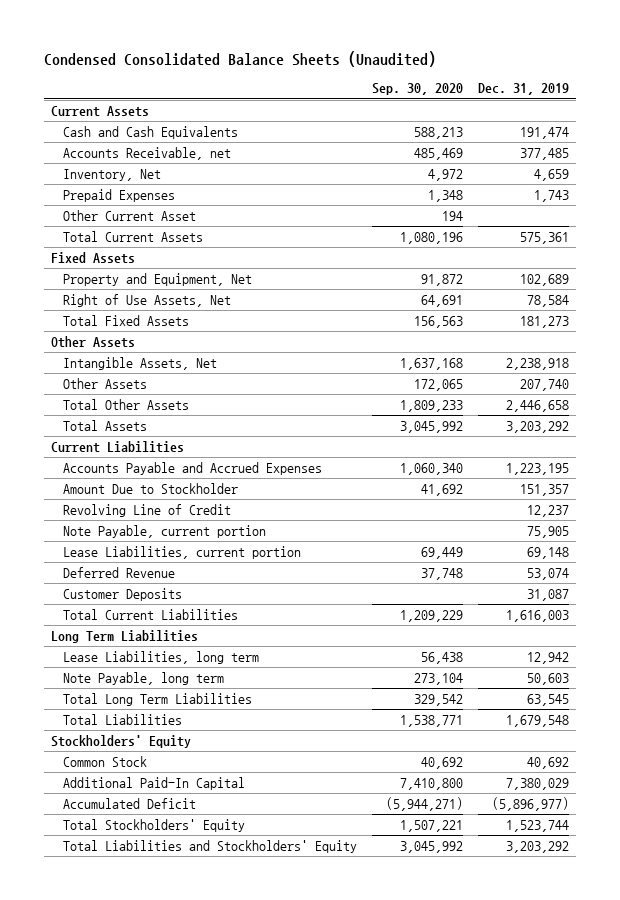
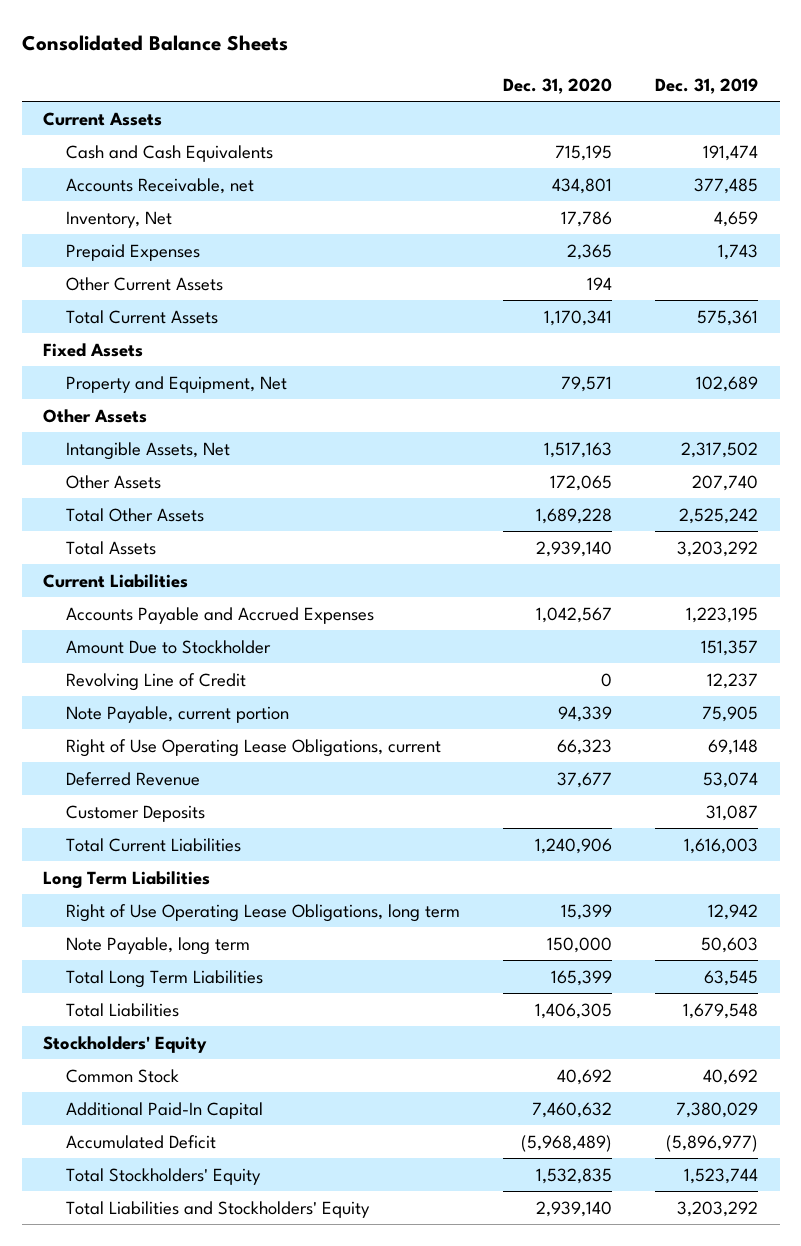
[43,51,436,68] Condensed Consolidated Balance Sheets (Unaudited) -> [21,34,288,51] Consolidated Balance Sheets
[371,83,463,96] Sep. 30, 2020 -> none
none -> [503,77,613,94] Dec. 31, 2020
[63,209,197,221] Other Current Asset -> [65,276,223,291] Other Current Assets
[63,293,232,307] Right of Use Assets, Net -> none
[63,314,190,326] Total Fixed Assets -> none
[505,357,569,370] 2,238,918 -> [681,441,759,458] 2,317,502
[505,399,569,412] 2,446,658 -> [679,507,759,524] 2,525,242
[63,545,302,559] Lease Liabilities, current portion -> [65,738,441,757] Right of Use Operating Lease Obligations, current
[63,650,260,664] Lease Liabilities, long term -> [65,903,460,922] Right of Use Operating Lease Obligations, long term

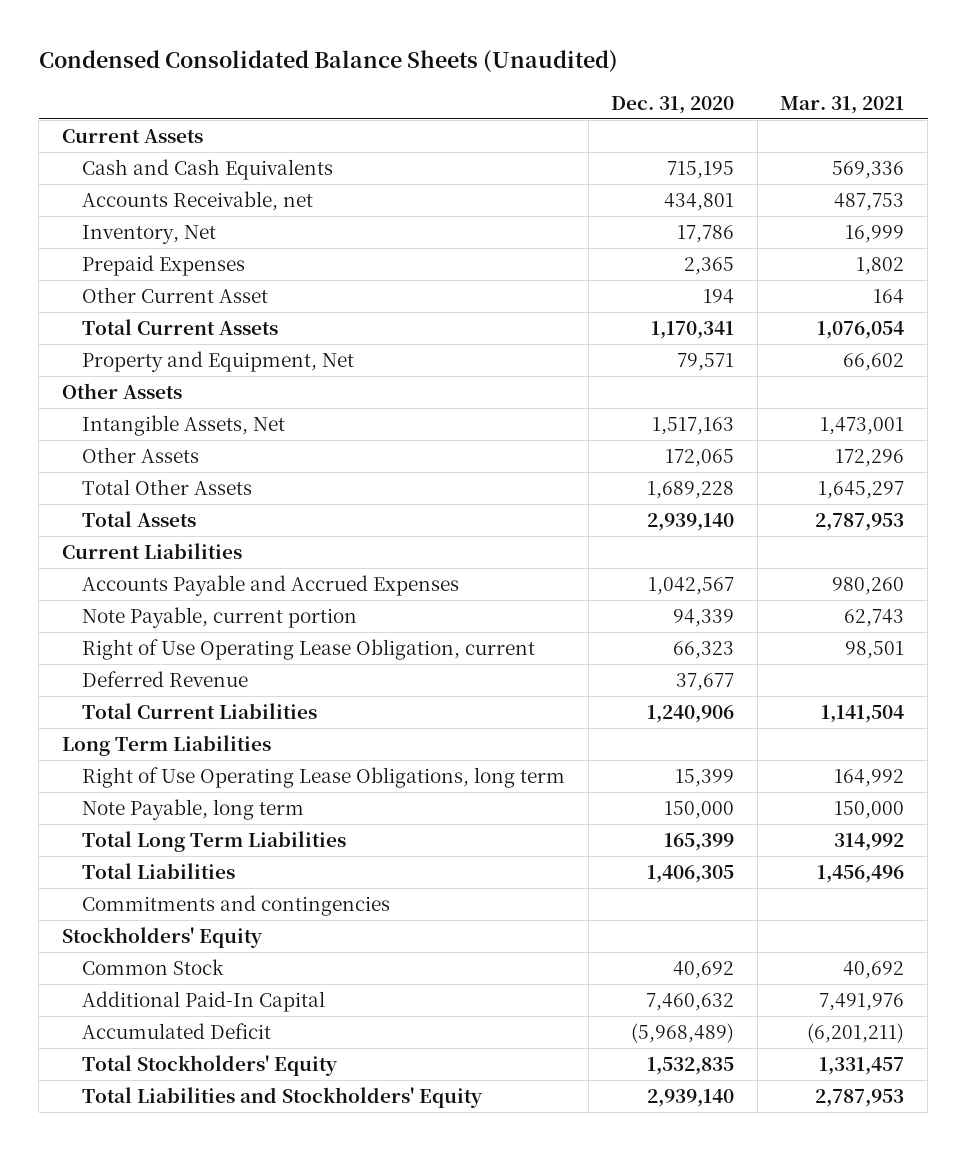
[21,34,288,51] Consolidated Balance Sheets -> [38,49,618,73] Condensed Consolidated Balance Sheets (Unaudited)
[655,77,759,94] Dec. 31, 2019 -> none
none -> [780,95,905,114] Mar. 31, 2021
[65,276,223,291] Other Current Assets -> [81,286,268,303] Other Current Asset
[43,342,144,357] Fixed Assets -> none
[65,639,271,654] Amount Due to Stockholder -> none
[65,672,246,691] Revolving Line of Credit -> none
[65,738,441,757] Right of Use Operating Lease Obligations, current -> [81,638,535,660] Right of Use Operating Lease Obligation, current
[65,804,205,822] Customer Deposits -> none
none -> [81,894,390,916] Commitments and contingencies

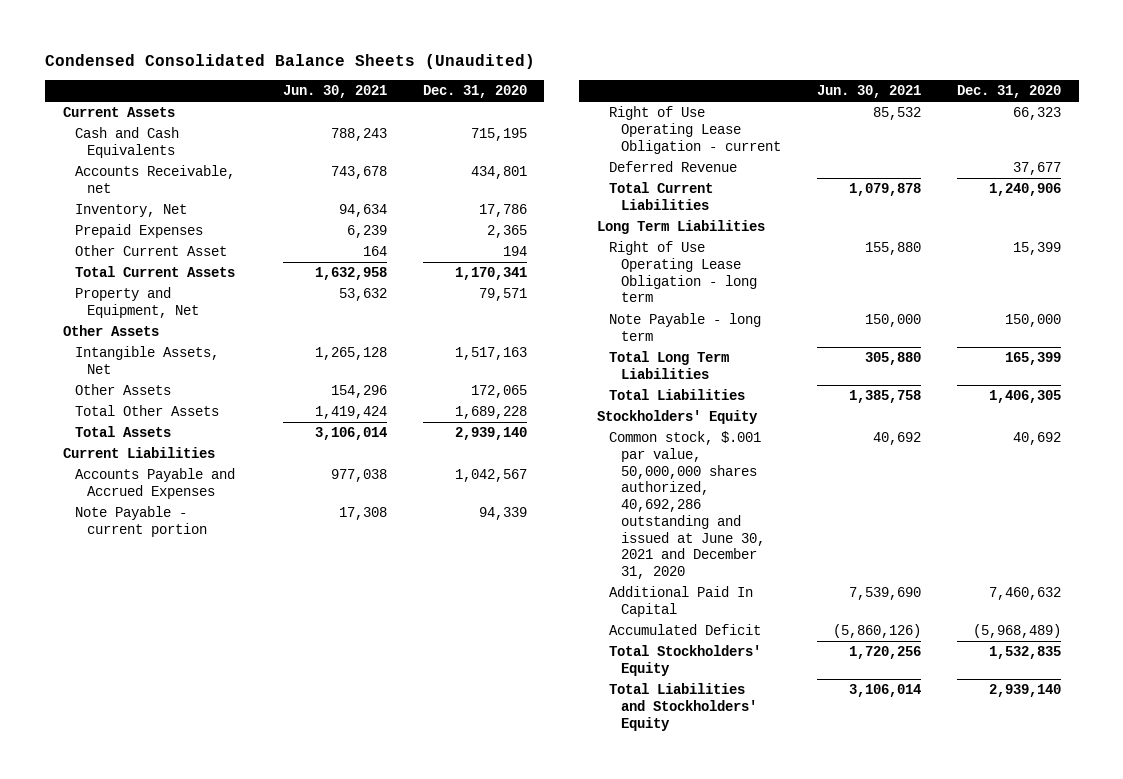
[780,95,905,114] Mar. 31, 2021 -> none
none -> [282,85,387,99] Jun. 30, 2021
[81,606,357,628] Note Payable, current portion -> [74,506,208,538] Note Payable - current portion
[81,638,535,660] Right of Use Operating Lease Obligation, current -> [609,106,782,154] Right of Use Operating Lease Obligation - current
[81,766,565,788] Right of Use Operating Lease Obligations, long term -> [609,241,758,303] Right of Use Operating Lease Obligation - long term
[81,798,304,820] Note Payable, long term -> [609,313,762,342] Note Payable - long term
[81,894,390,916] Commitments and contingencies -> none
[81,958,224,975] Common Stock -> [609,431,766,580] Common stock, $.001 par value, 50,000,000 shares authorized, 40,692,286 outstanding and issued at June 30, 2021 and December 31, 2020
[81,990,325,1012] Additional Paid-In Capital -> [609,586,754,618] Additional Paid In Capital

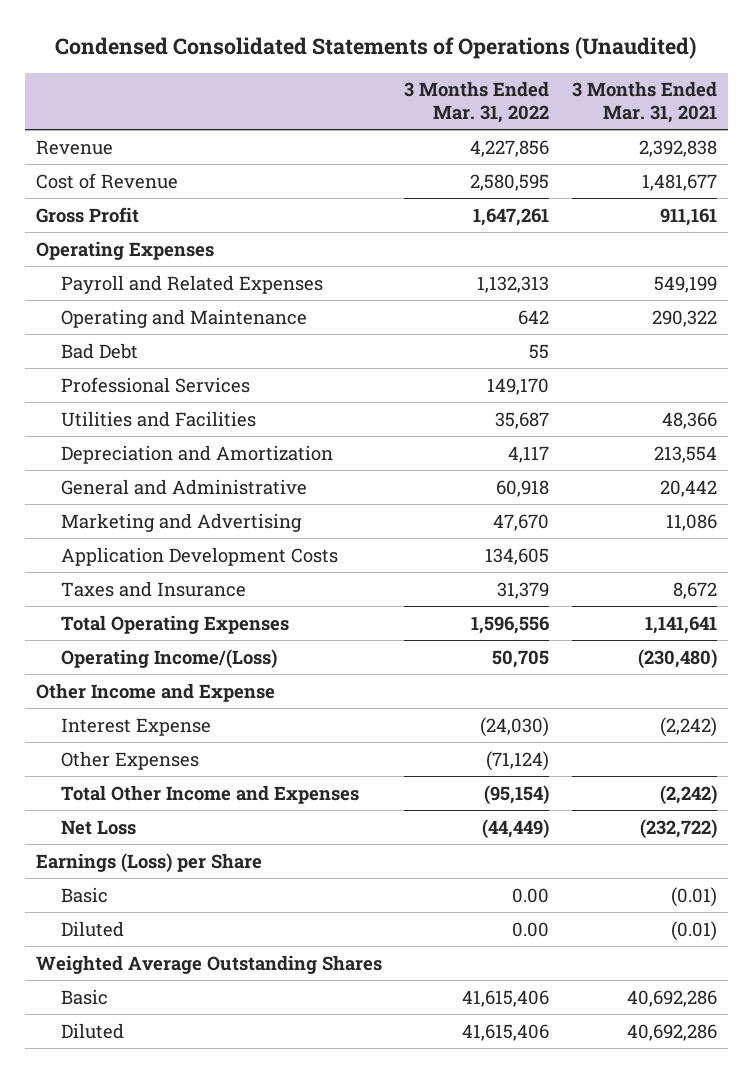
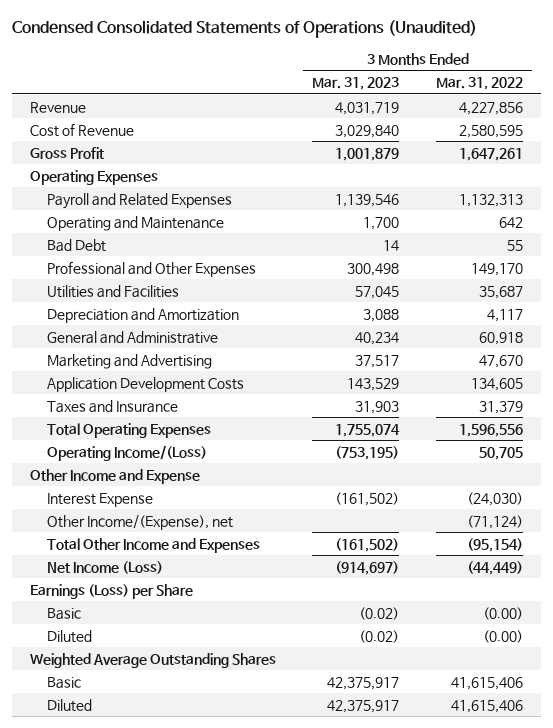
[571,81,717,123] 3 Months Ended Mar. 31, 2021 -> none
none -> [312,77,400,91] Mar. 31, 2023
[61,376,251,393] Professional Services -> [47,260,257,277] Professional and Other Expenses
[61,750,200,770] Other Expenses -> [47,514,234,530] Other Income/(Expense), net
[61,819,137,835] Net Loss -> [47,560,164,574] Net Income (Loss)
[512,887,550,903] 0.00 -> [482,606,523,620] (0.00)
[512,921,550,937] 0.00 -> [482,629,523,643] (0.00)

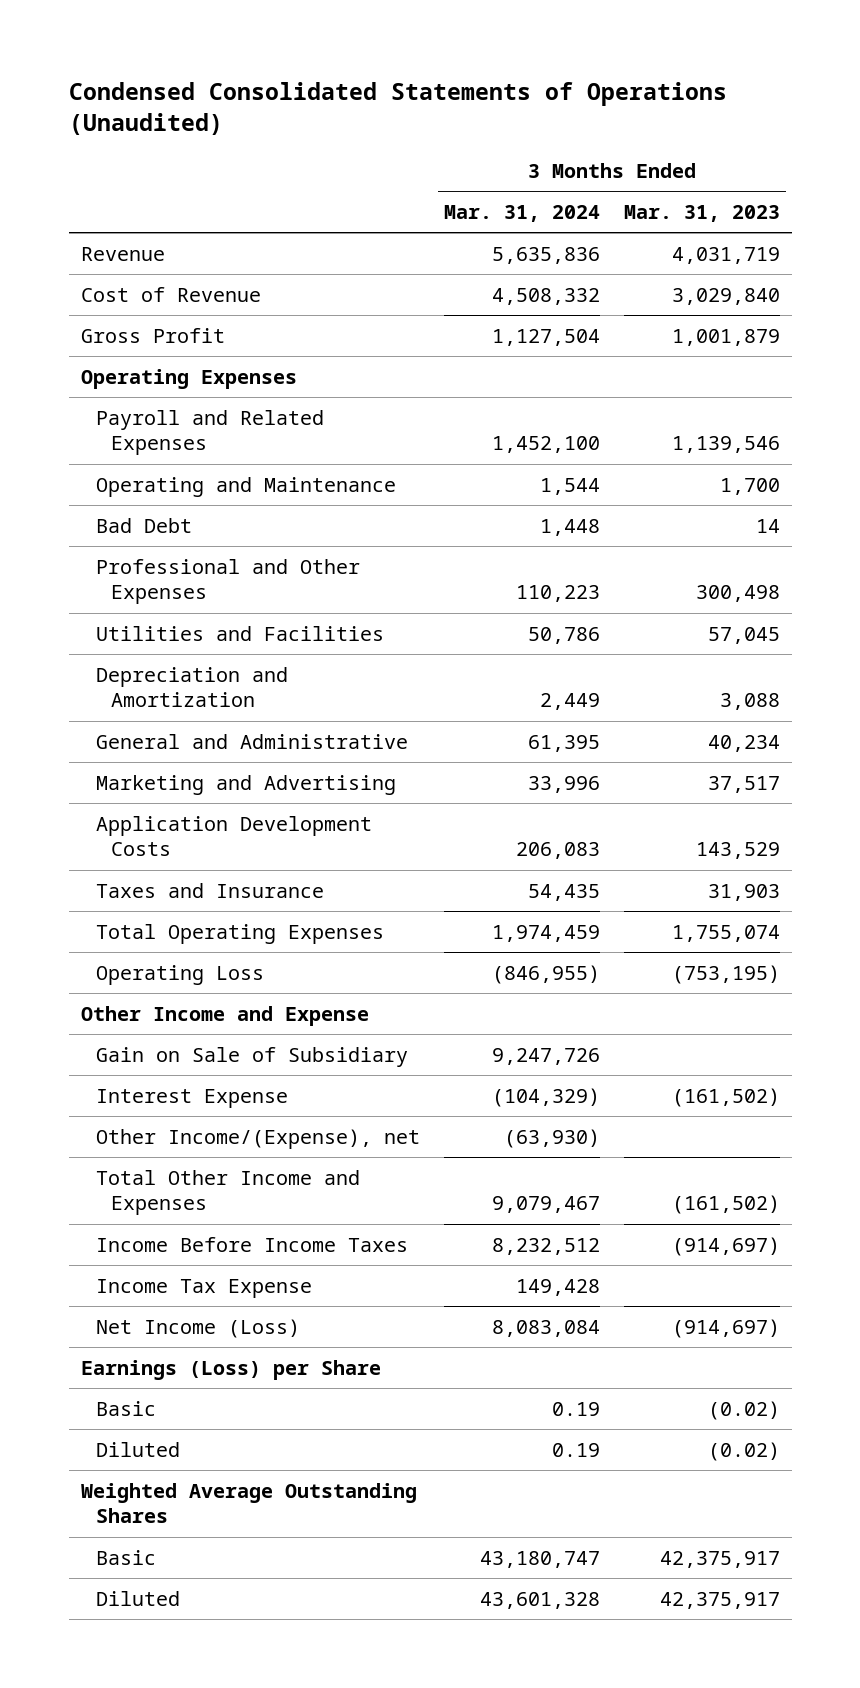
[435,77,523,91] Mar. 31, 2022 -> none
none -> [443,205,600,223] Mar. 31, 2024
[47,444,208,461] Operating Income/(Loss) -> [95,964,264,985] Operating Loss
none -> [95,1046,408,1067] Gain on Sale of Subsidiary
none -> [95,1236,408,1252] Income Before Income Taxes
none -> [95,1278,312,1298] Income Tax Expense

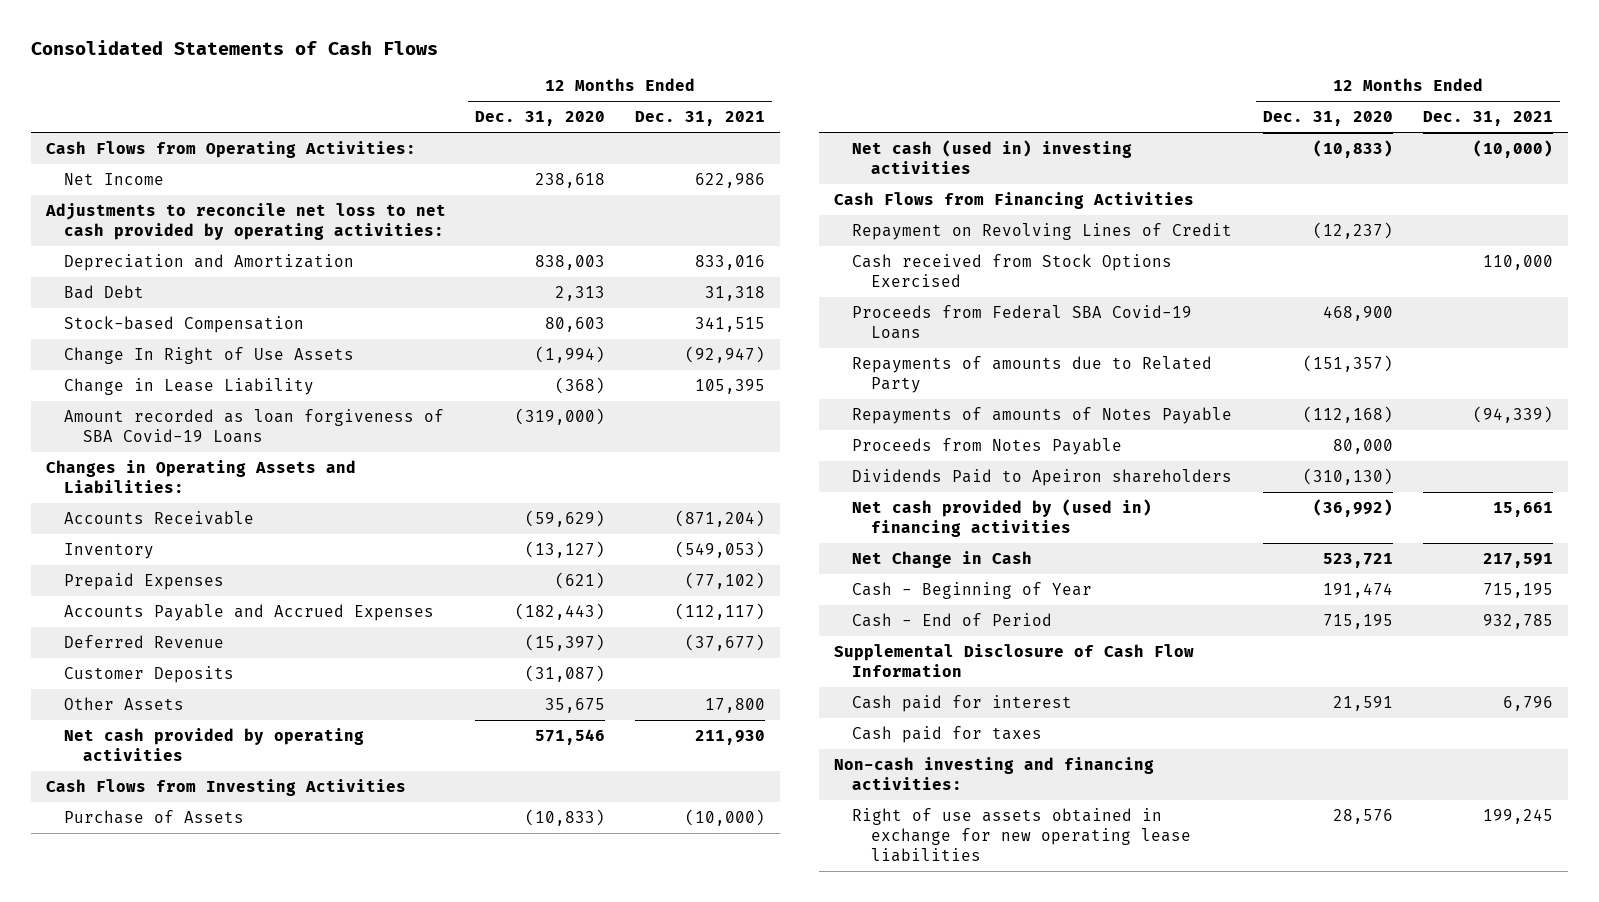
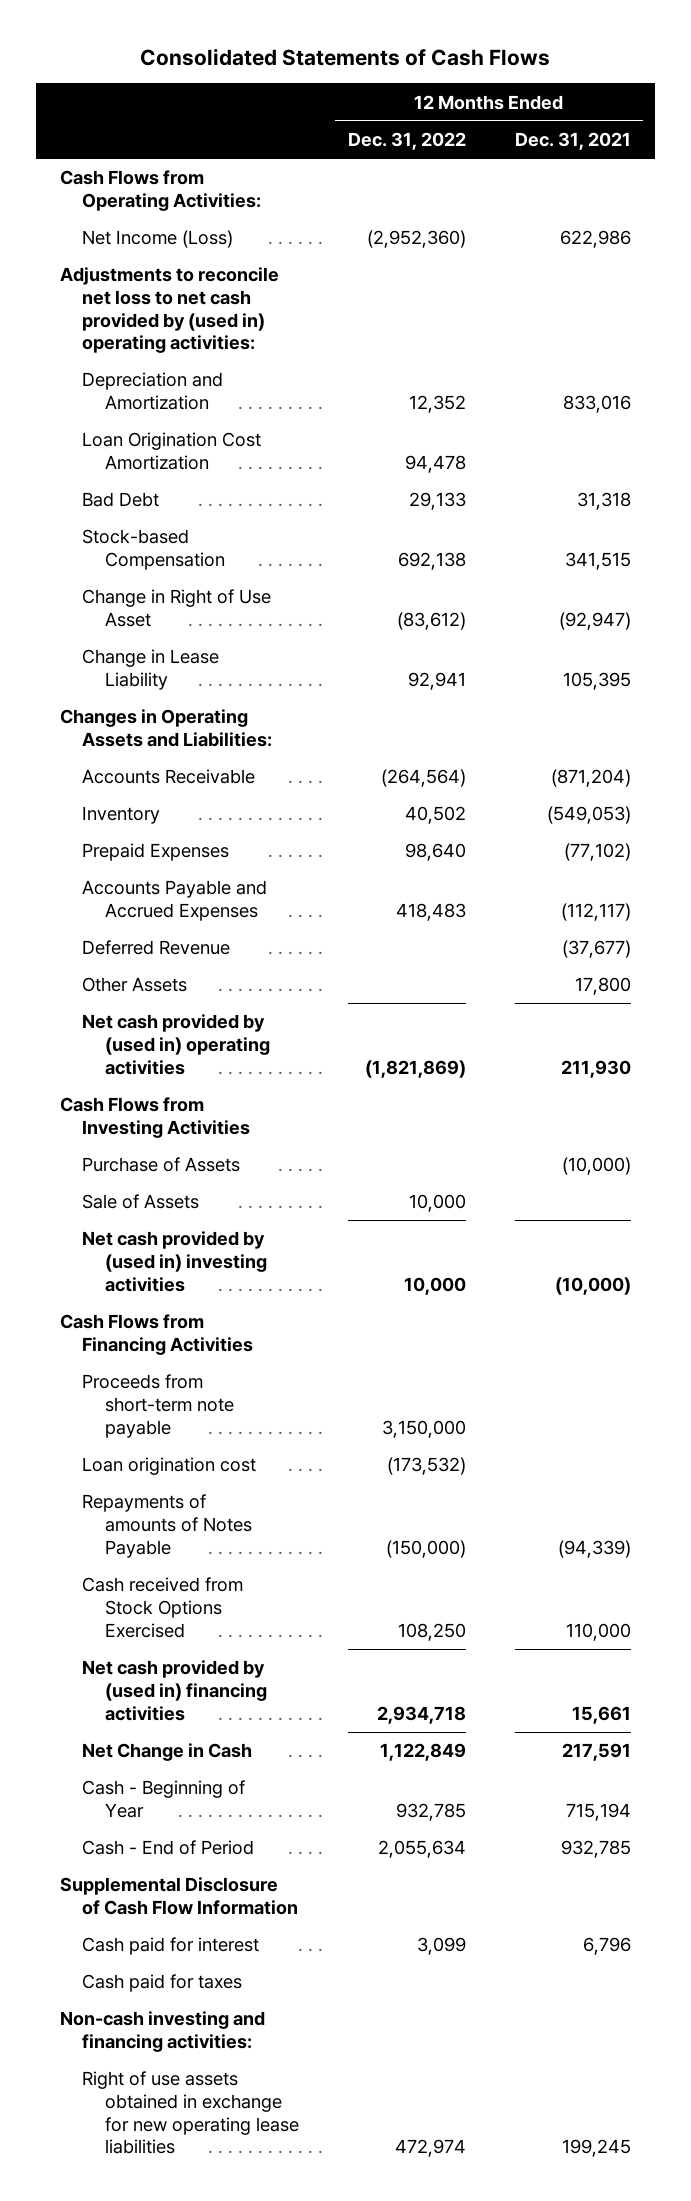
[475,111,606,127] Dec. 31, 2020 -> none
none -> [347,132,466,151] Dec. 31, 2022
[64,172,165,185] Net Income -> [82,230,234,249] Net Income (Loss)
[44,202,446,240] Adjustments to reconcile net loss to net cash provided by operating activities: -> [60,267,280,354] Adjustments to reconcile net loss to net cash provided by (used in) operating activities:
none -> [82,432,262,471] Loan Origination Cost Amortization
[64,346,355,364] Change In Right of Use Assets -> [82,589,272,628] Change in Right of Use Asset
[64,408,445,443] Amount recorded as loan forgiveness of SBA Covid-19 Loans -> none
[64,665,235,683] Customer Deposits -> none
[64,727,365,761] Net cash provided by operating activities -> [82,1014,270,1075] Net cash provided by (used in) operating activities
none -> [82,1194,200,1210] Sale of Assets
[852,139,1133,174] Net cash (used in) investing activities -> [82,1231,267,1292] Net cash provided by (used in) investing activities
[852,222,1233,240] Repayment on Revolving Lines of Credit -> none
[852,304,1193,339] Proceeds from Federal SBA Covid-19 Loans -> none
[852,355,1213,393] Repayments of amounts due to Related Party -> none
none -> [82,1374,234,1438] Proceeds from short-term note payable
none -> [82,1457,257,1476] Loan origination cost
[852,437,1123,455] Proceeds from Notes Payable -> none
[852,468,1233,486] Dividends Paid to Apeiron shareholders -> none
[852,253,1173,287] Cash received from Stock Options Exercised -> [82,1577,244,1638] Cash received from Stock Options Exercised
[1483,582,1554,598] 715,195 -> [565,1803,631,1822] 715,194

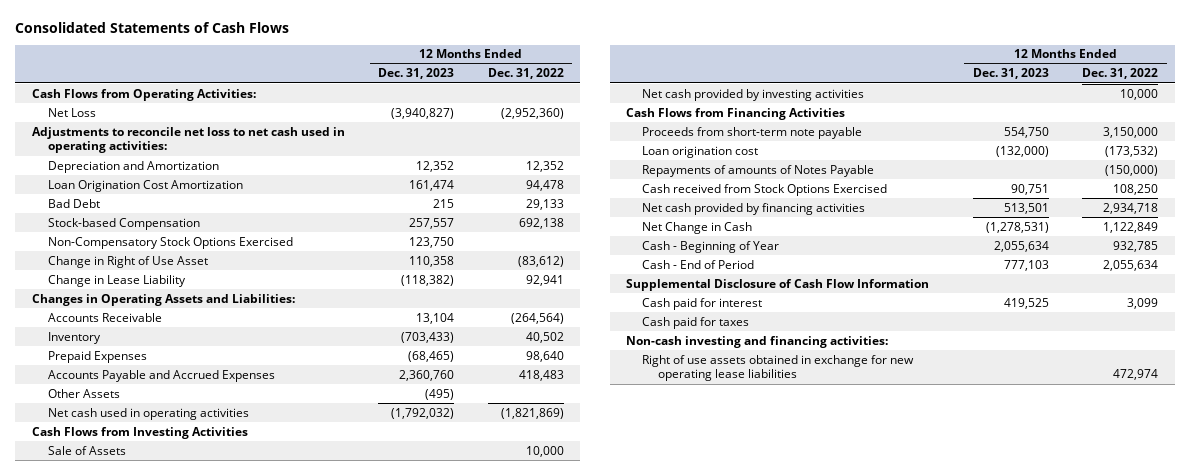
[514,132,631,151] Dec. 31, 2021 -> none
none -> [378,68,455,80] Dec. 31, 2023
[82,230,234,249] Net Income (Loss) -> [47,107,96,117] Net Loss
[60,267,280,354] Adjustments to reconcile net loss to net cash provided by (used in) operating activities: -> [31,126,345,154] Adjustments to reconcile net loss to net cash used in operating activities:
none -> [47,236,293,249] Non-Compensatory Stock Options Exercised
[82,940,231,956] Deferred Revenue -> none
[82,1014,270,1075] Net cash provided by (used in) operating activities -> [47,407,249,420] Net cash used in operating activities
[82,1157,241,1173] Purchase of Assets -> none
[82,1231,267,1292] Net cash provided by (used in) investing activities -> [642,88,865,101] Net cash provided by investing activities
[82,1660,267,1721] Net cash provided by (used in) financing activities -> [642,202,866,215] Net cash provided by financing activities

